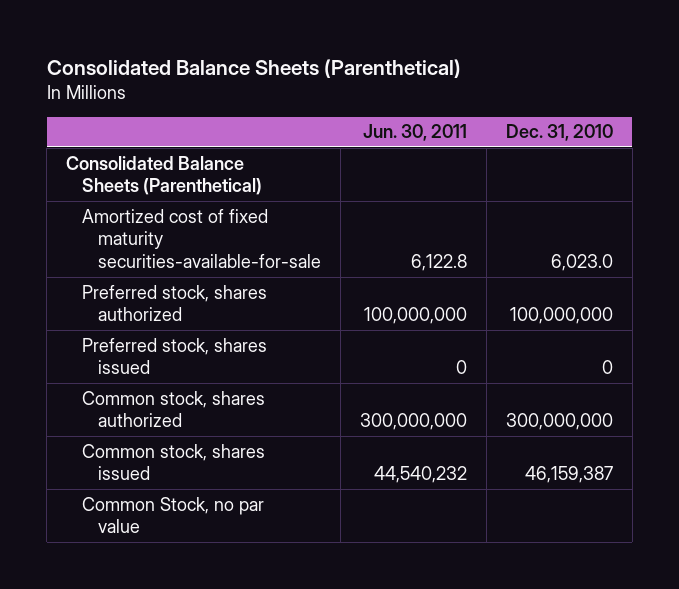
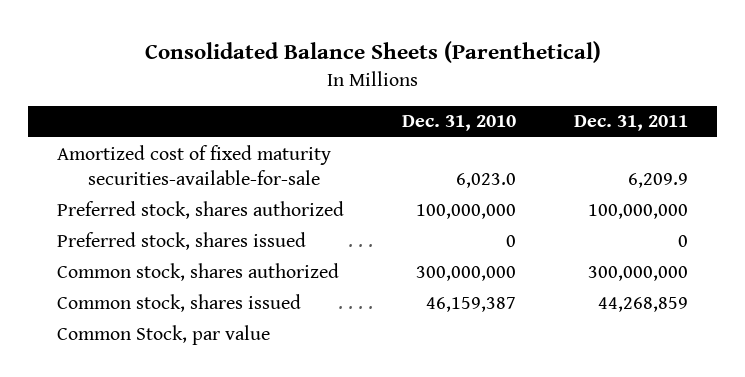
[362,124,467,142] Jun. 30, 2011 -> none
none -> [574,115,689,132] Dec. 31, 2011
[66,155,263,196] Consolidated Balance Sheets (Parenthetical) -> none
[82,496,265,534] Common Stock, no par value -> [57,324,271,345] Common Stock, par value

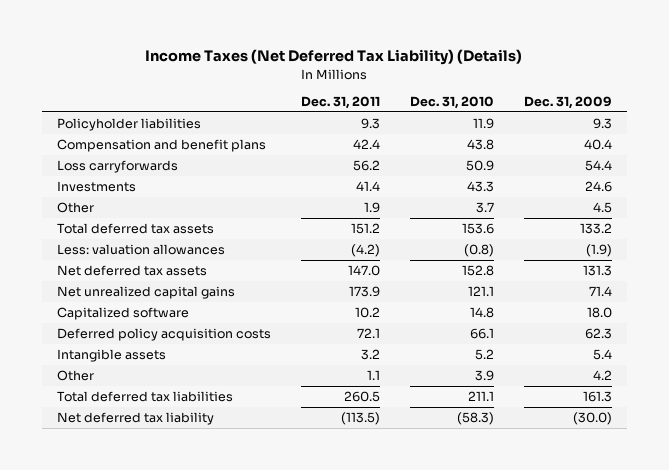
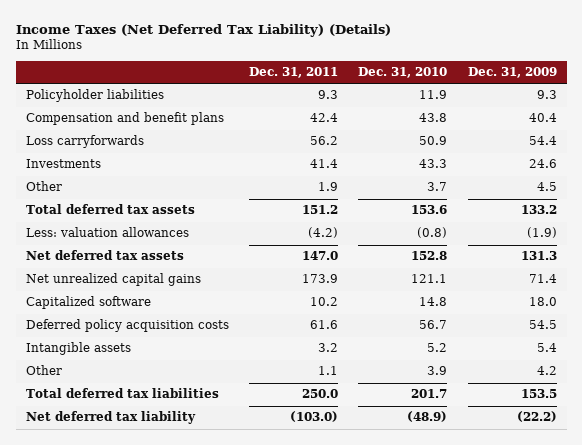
[356,327,380,338] 72.1 -> [310,320,339,330] 61.6
[470,327,495,339] 66.1 -> [419,320,448,330] 56.7
[585,327,613,339] 62.3 -> [528,320,557,330] 54.5
[343,390,380,402] 260.5 -> [302,389,339,399] 250.0
[468,390,495,401] 211.1 -> [411,389,448,399] 201.7
[583,390,613,402] 161.3 -> [520,389,557,399] 153.5
[340,411,380,425] (113.5) -> [290,411,339,423] (103.0)
[457,411,495,425] (58.3) -> [407,411,448,423] (48.9)
[573,411,613,425] (30.0) -> [516,411,557,423] (22.2)

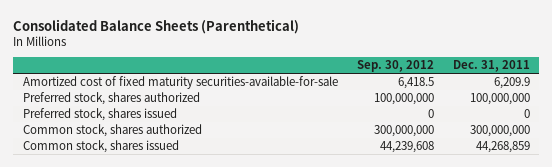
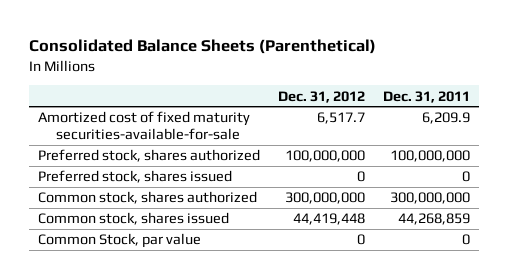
[356,60,434,73] Sep. 30, 2012 -> none
none -> [277,90,365,103] Dec. 31, 2012
none -> [37,233,201,249] Common Stock, par value

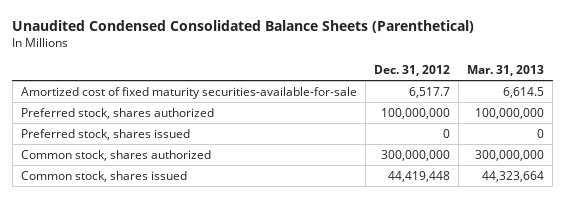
[28,39,376,55] Consolidated Balance Sheets (Parenthetical) -> [12,19,475,33] Unaudited Condensed Consolidated Balance Sheets (Parenthetical)
[382,90,470,103] Dec. 31, 2011 -> none
none -> [467,64,545,76] Mar. 31, 2013
[37,233,201,249] Common Stock, par value -> none

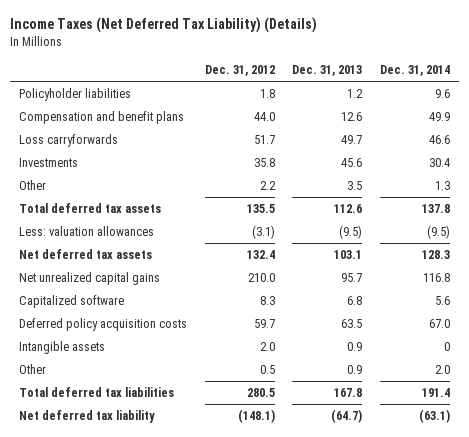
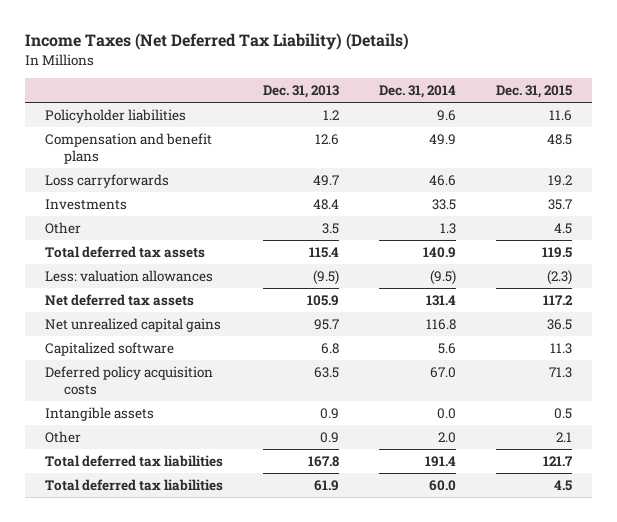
[204,65,275,77] Dec. 31, 2012 -> none
none -> [495,85,572,99] Dec. 31, 2015
[341,157,363,167] 45.6 -> [312,198,339,210] 48.4
[429,157,451,167] 30.4 -> [431,198,456,210] 33.5
[334,203,363,213] 112.6 -> [308,246,339,258] 115.4
[422,203,451,213] 137.8 -> [422,246,456,258] 140.9
[334,249,363,259] 103.1 -> [306,294,339,306] 105.9
[422,249,451,259] 128.3 -> [425,294,456,306] 131.4
[444,341,451,351] 0 -> [436,407,456,419] 0.0
[18,409,155,423] Net deferred tax liability -> none
none -> [44,478,223,491] Total deferred tax liabilities

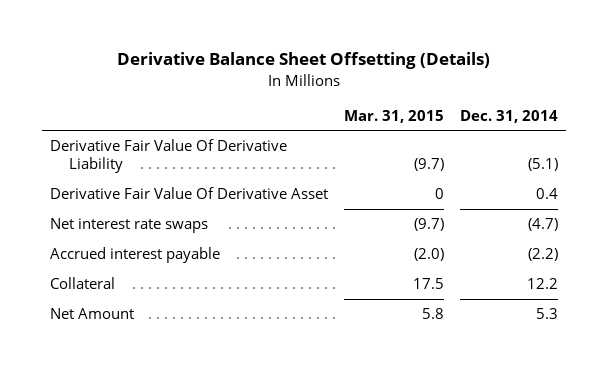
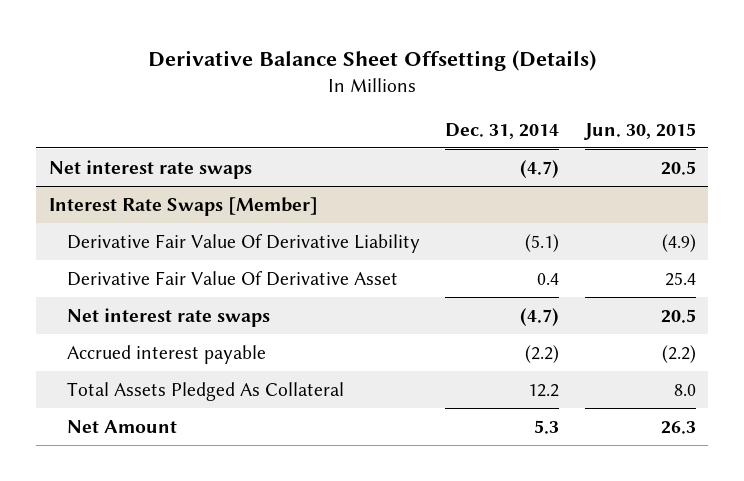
[344,109,445,123] Mar. 31, 2015 -> none
none -> [583,122,696,140] Jun. 30, 2015
none -> [48,159,252,179] Net interest rate swaps
none -> [48,196,318,216] Interest Rate Swaps [Member]
[50,277,116,290] Collateral -> [66,381,344,401] Total Assets Pledged As Collateral

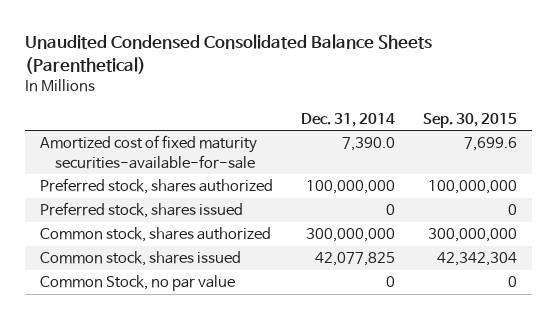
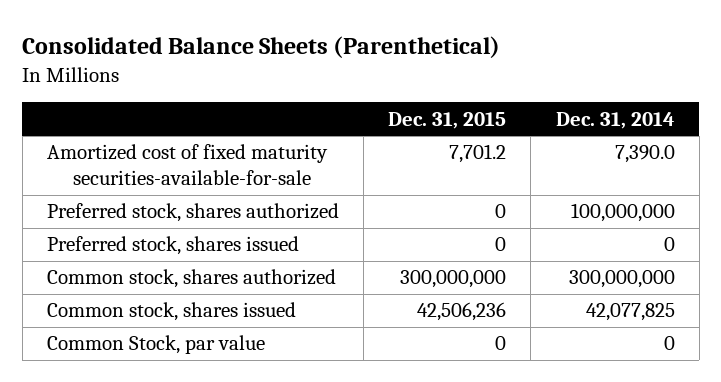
[25,34,433,75] Unaudited Condensed Consolidated Balance Sheets (Parenthetical) -> [22,36,501,59] Consolidated Balance Sheets (Parenthetical)
[423,112,518,128] Sep. 30, 2015 -> none
none -> [388,111,507,129] Dec. 31, 2015
[39,275,235,292] Common Stock, no par value -> [46,335,265,355] Common Stock, par value

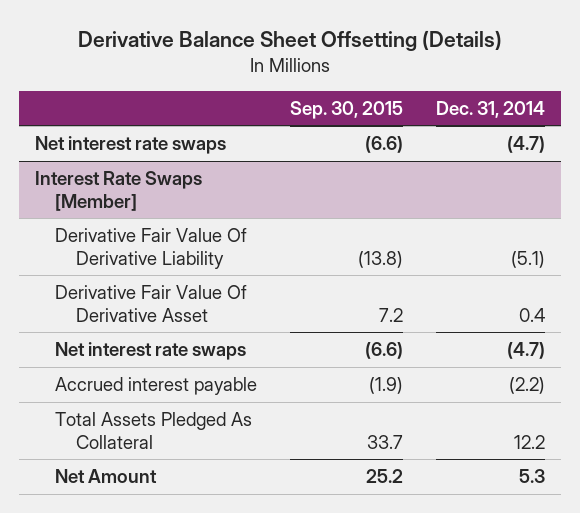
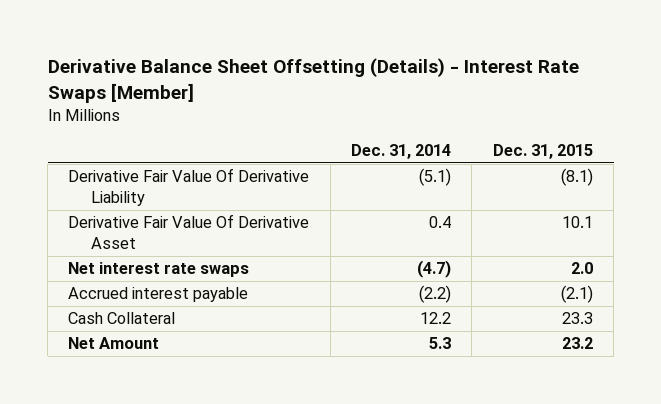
[77,30,502,52] Derivative Balance Sheet Offsetting (Details) -> [47,58,579,103] Derivative Balance Sheet Offsetting (Details) - Interest Rate Swaps [Member]
[290,100,404,119] Sep. 30, 2015 -> none
none -> [492,143,593,159] Dec. 31, 2015
[35,136,227,155] Net interest rate swaps -> none
[35,171,203,211] Interest Rate Swaps [Member] -> none
[55,412,253,449] Total Assets Pledged As Collateral -> [68,312,176,325] Cash Collateral

